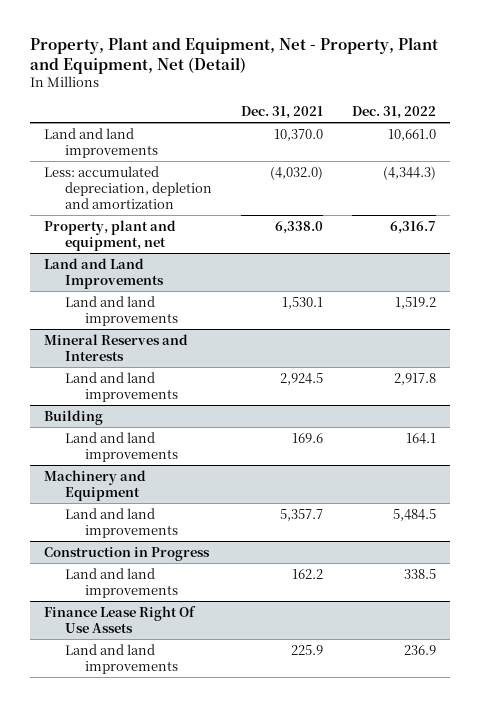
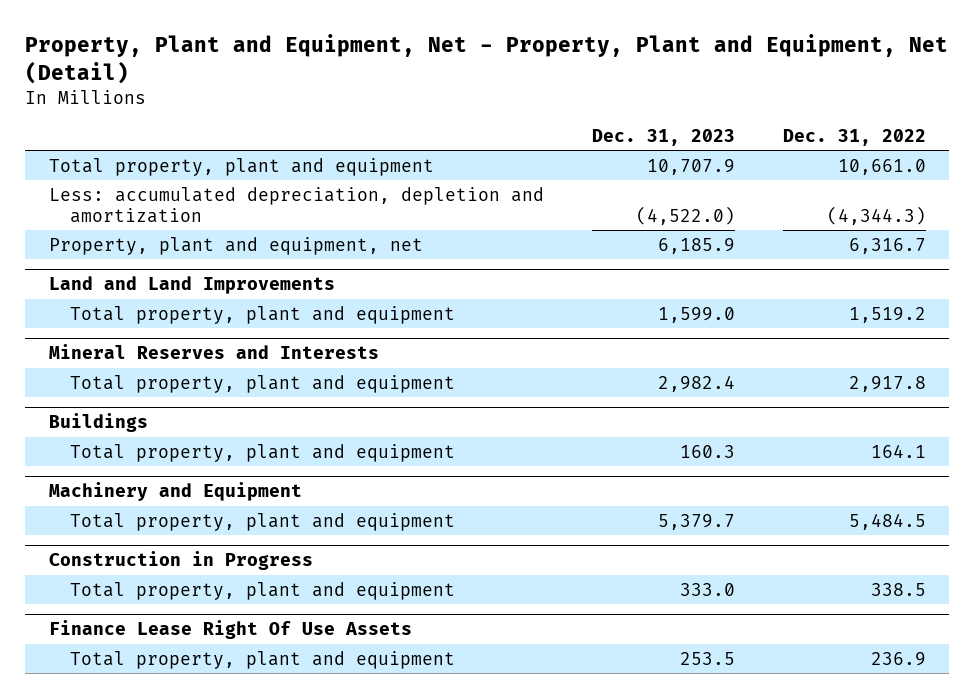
[240,105,323,119] Dec. 31, 2021 -> none
none -> [591,129,735,147] Dec. 31, 2023
[44,127,158,158] Land and land improvements -> [48,157,434,176] Total property, plant and equipment
[64,295,179,326] Land and land improvements -> [70,305,456,324] Total property, plant and equipment
[64,371,179,402] Land and land improvements -> [70,374,456,393] Total property, plant and equipment
[44,409,104,425] Building -> [48,413,148,433] Buildings
[64,431,179,462] Land and land improvements -> [70,443,456,462] Total property, plant and equipment
[64,507,179,538] Land and land improvements -> [70,512,456,531] Total property, plant and equipment
[64,567,179,598] Land and land improvements -> [70,581,456,600] Total property, plant and equipment
[64,643,179,674] Land and land improvements -> [70,650,456,669] Total property, plant and equipment

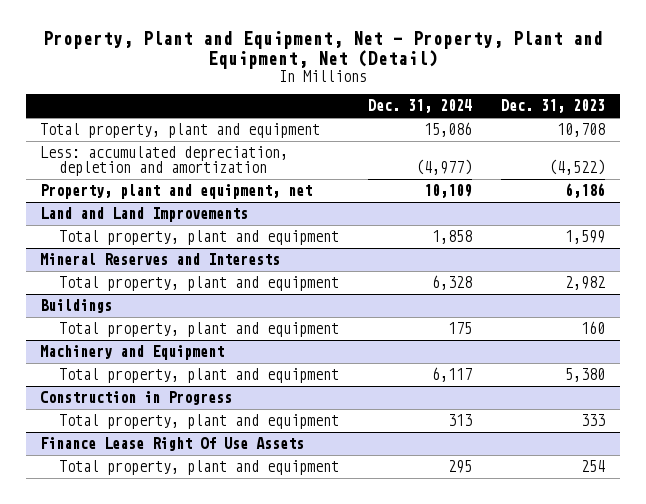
[782,129,926,147] Dec. 31, 2022 -> none
none -> [368,99,473,114] Dec. 31, 2024
[646,158,735,175] 10,707.9 -> [557,123,606,138] 10,708
[635,205,735,225] (4,522.0) -> [549,159,606,176] (4,522)
[657,237,735,254] 6,185.9 -> [565,183,606,199] 6,186
[657,306,735,323] 1,599.0 -> [565,230,606,245] 1,599
[657,374,735,392] 2,982.4 -> [565,276,606,291] 2,982
[679,444,735,458] 160.3 -> [581,321,606,335] 160
[657,513,735,530] 5,379.7 -> [565,368,606,383] 5,380
[679,582,735,596] 333.0 -> [581,414,606,427] 333
[679,651,735,665] 253.5 -> [581,460,606,473] 254

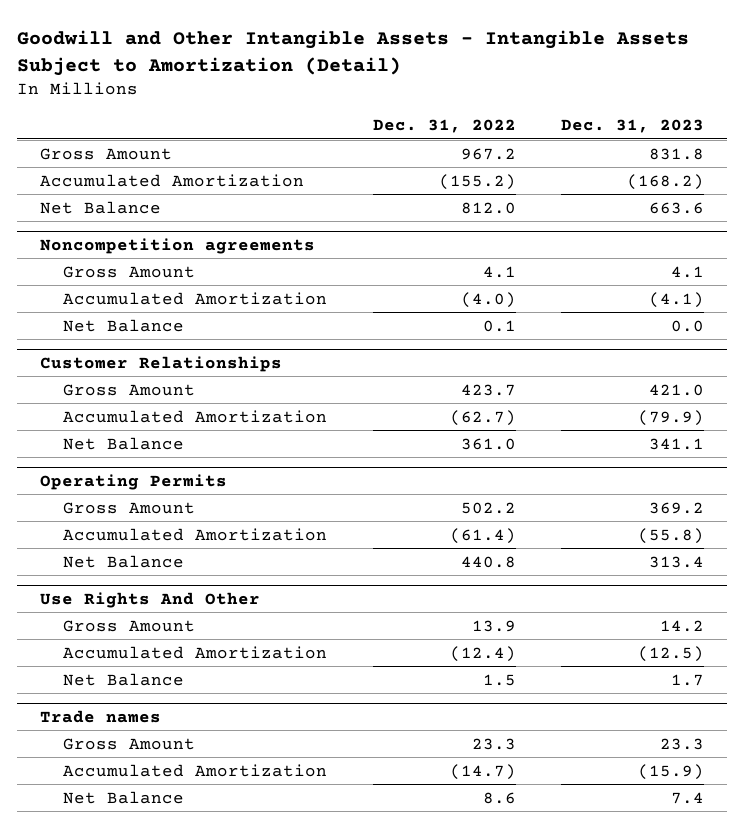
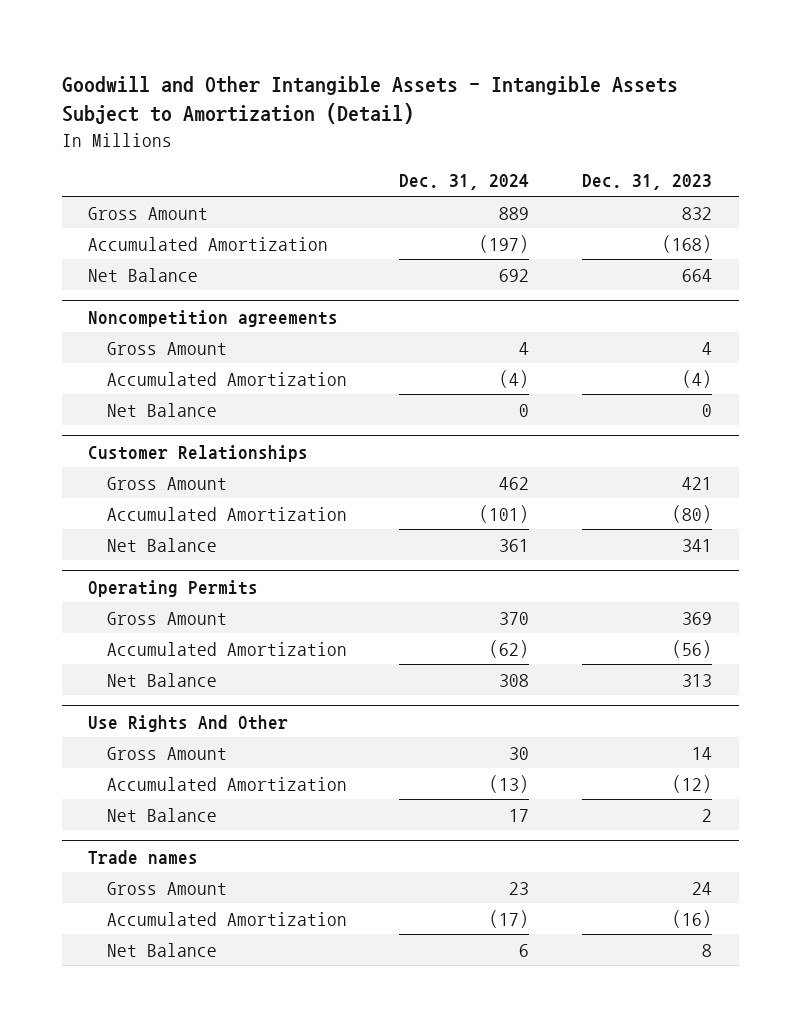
[372,119,516,134] Dec. 31, 2022 -> none
none -> [399,174,530,191] Dec. 31, 2024
[648,147,704,160] 831.8 -> [682,206,713,220] 832
[626,173,704,190] (168.2) -> [662,234,713,253] (168)
[648,201,704,214] 663.6 -> [682,268,713,282] 664
[670,265,704,278] 4.1 -> [702,341,713,355] 4
[648,291,704,308] (4.1) -> [682,369,713,388] (4)
[670,319,704,332] 0.0 -> [702,403,713,417] 0
[648,383,704,396] 421.0 -> [682,476,713,490] 421
[637,409,704,426] (79.9) -> [672,504,713,523] (80)
[648,437,704,450] 341.1 -> [682,538,713,552] 341
[648,501,704,514] 369.2 -> [682,611,713,625] 369
[637,527,704,544] (55.8) -> [672,639,713,658] (56)
[648,555,704,568] 313.4 -> [682,673,713,687] 313
[659,619,704,632] 14.2 -> [692,746,713,760] 14
[637,645,704,662] (12.5) -> [672,774,713,793] (12)
[670,673,704,686] 1.7 -> [702,808,713,822] 2
[659,737,704,750] 23.3 -> [692,881,713,895] 24
[637,763,704,780] (15.9) -> [672,909,713,928] (16)
[670,791,704,804] 7.4 -> [702,943,713,957] 8

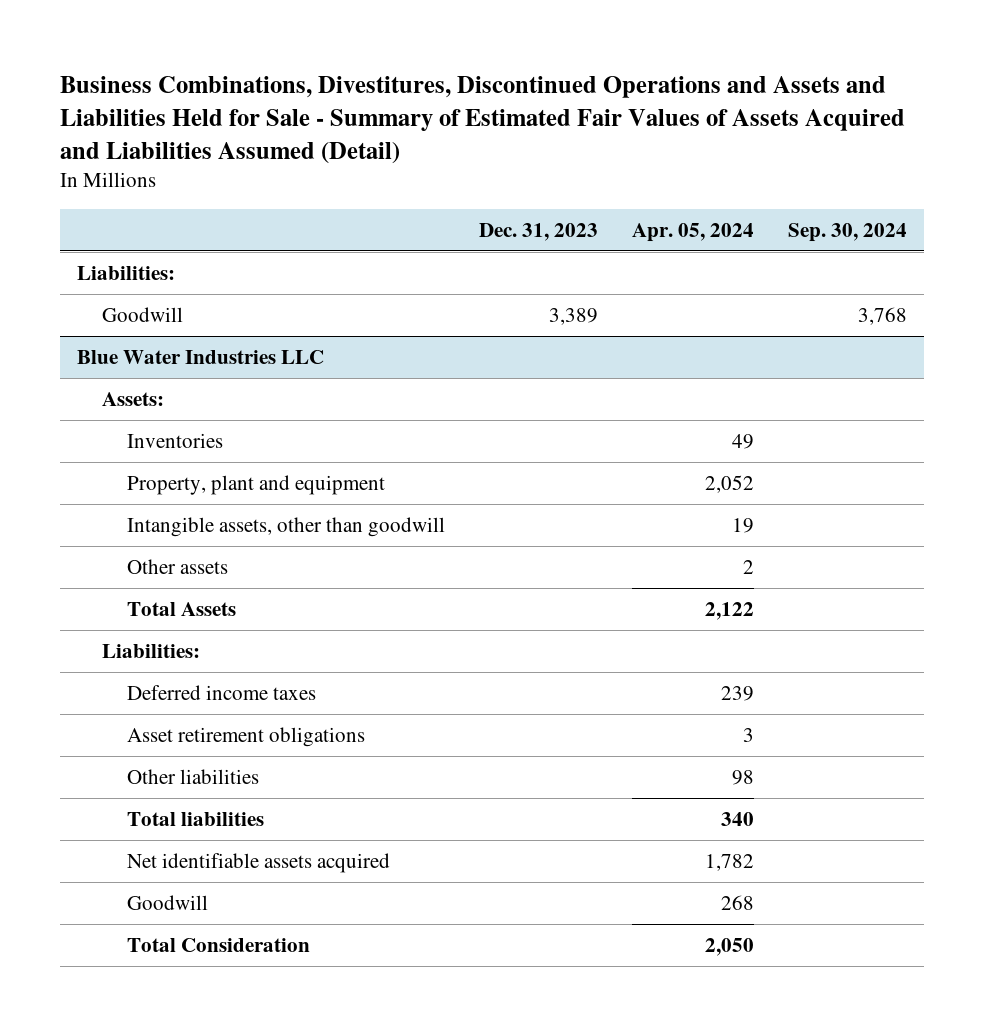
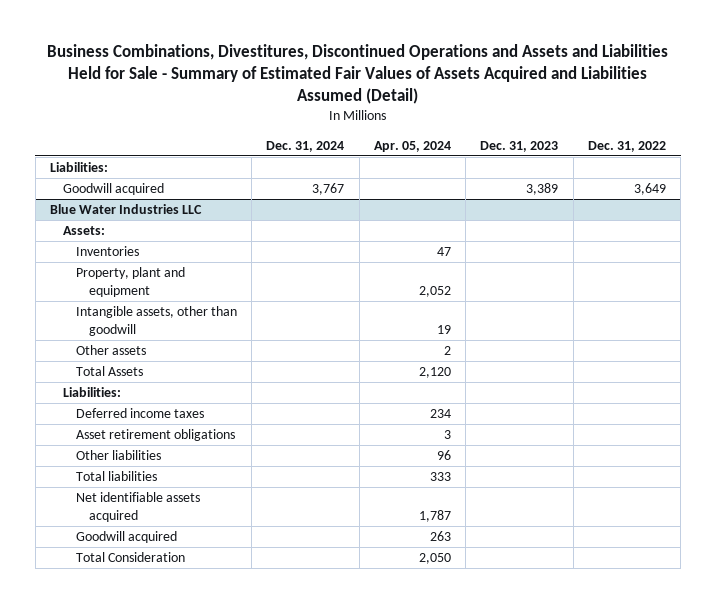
[787,222,907,242] Sep. 30, 2024 -> none
none -> [266,140,345,152] Dec. 31, 2024
none -> [588,140,667,152] Dec. 31, 2022
[101,306,183,322] Goodwill -> [62,183,164,196] Goodwill acquired
[731,433,754,449] 49 -> [436,247,451,257] 47
[704,601,754,620] 2,122 -> [418,367,451,379] 2,120
[720,685,754,701] 239 -> [429,409,451,419] 234
[731,769,754,785] 98 -> [436,450,451,461] 96
[720,811,754,826] 340 -> [429,472,451,482] 333
[704,853,754,871] 1,782 -> [418,509,451,522] 1,787
[126,894,208,910] Goodwill -> [75,531,177,544] Goodwill acquired
[720,894,754,910] 268 -> [429,531,451,542] 263

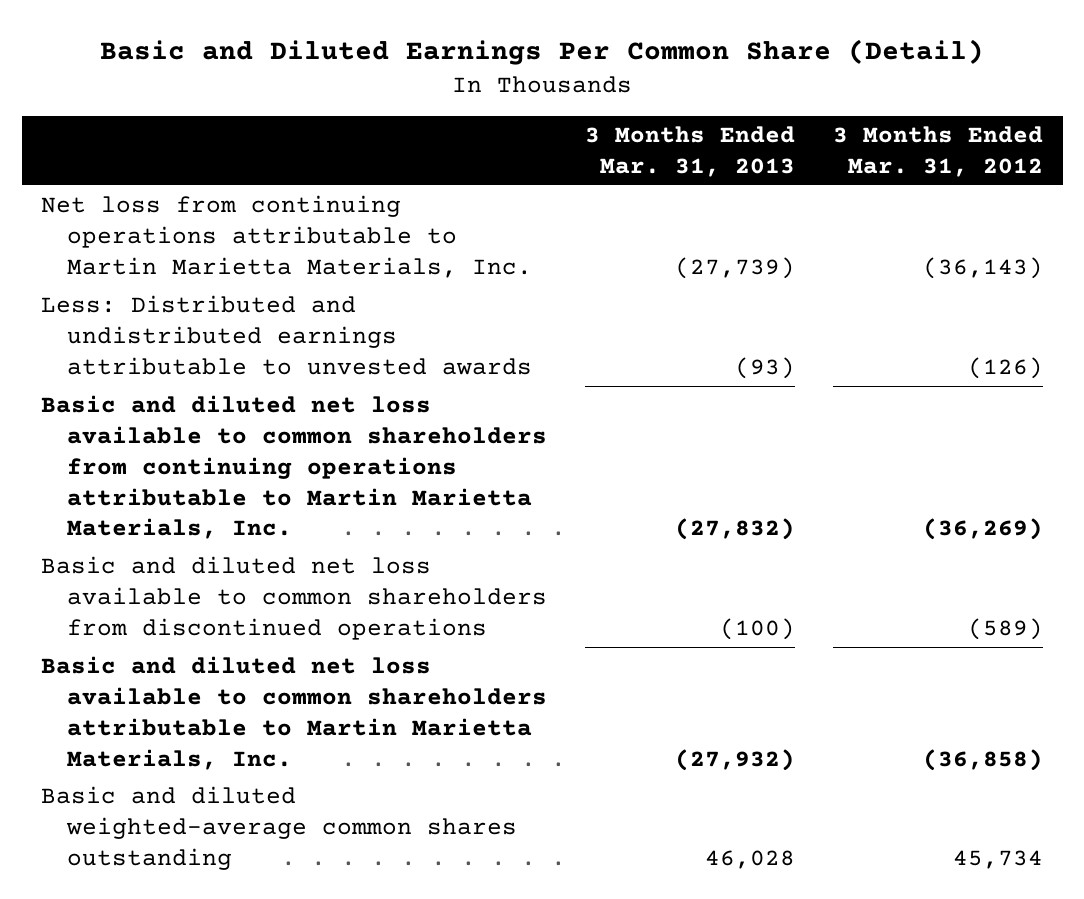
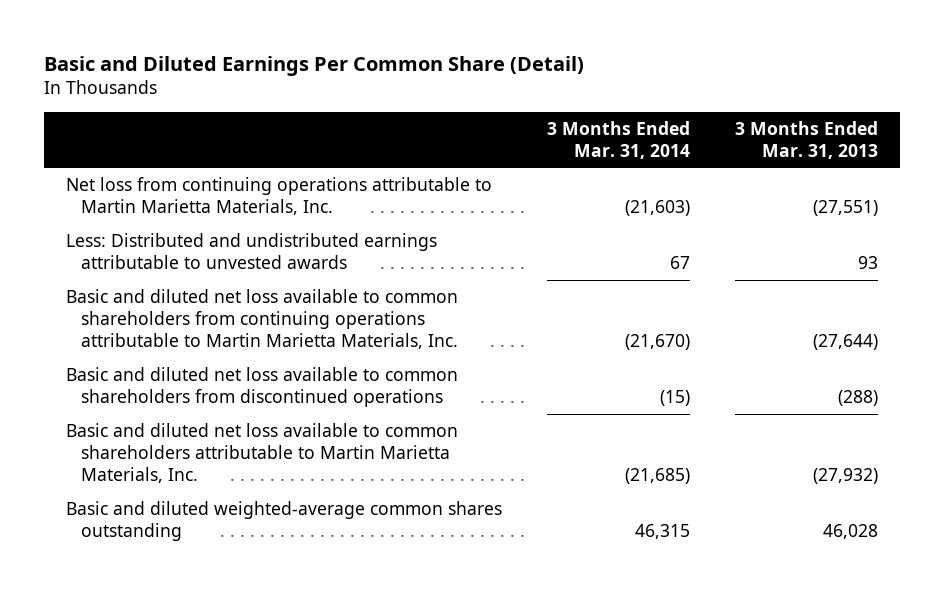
[833,126,1044,178] 3 Months Ended Mar. 31, 2012 -> none
none -> [547,120,691,159] 3 Months Ended Mar. 31, 2014
[675,256,796,279] (27,739) -> [812,200,878,217] (27,551)
[735,356,796,379] (93) -> [857,256,878,270] 93
[675,518,796,541] (27,832) -> [812,334,878,351] (27,644)
[720,617,796,640] (100) -> [837,390,878,407] (288)

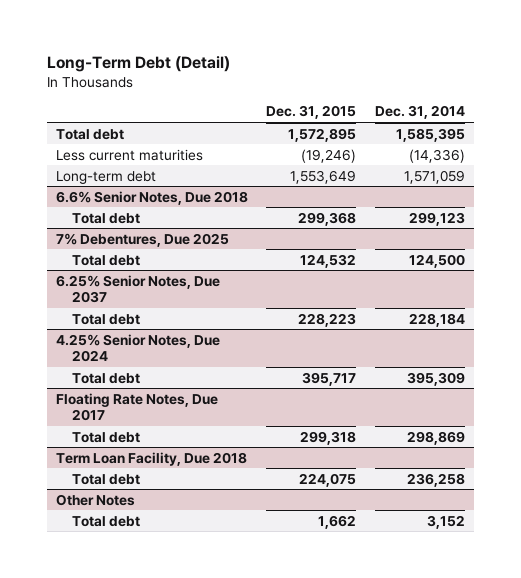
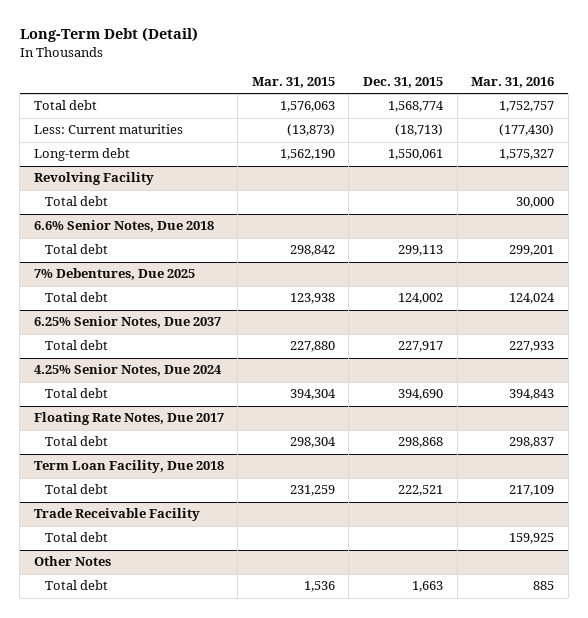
[374,105,465,120] Dec. 31, 2014 -> none
none -> [251,76,335,88] Mar. 31, 2015
none -> [471,76,555,88] Mar. 31, 2016
[288,127,357,142] 1,572,895 -> [388,101,445,113] 1,568,774
[55,148,203,161] Less current maturities -> [33,124,183,135] Less: Current maturities
[301,148,357,163] (19,246) -> [395,124,444,137] (18,713)
[290,169,357,184] 1,553,649 -> [388,149,444,161] 1,550,061
none -> [33,172,154,186] Revolving Facility
none -> [45,196,109,207] Total debt
[298,211,357,226] 299,368 -> [398,245,444,257] 299,113
[300,253,357,268] 124,532 -> [398,293,444,305] 124,002
[298,312,357,327] 228,223 -> [398,341,444,353] 227,917
[302,371,357,386] 395,717 -> [398,389,444,401] 394,690
[300,430,357,445] 299,318 -> [398,437,444,449] 298,868
[299,472,357,487] 224,075 -> [398,485,444,497] 222,521
none -> [33,508,200,522] Trade Receivable Facility
none -> [45,532,109,543] Total debt
[318,514,357,529] 1,662 -> [412,581,444,593] 1,663

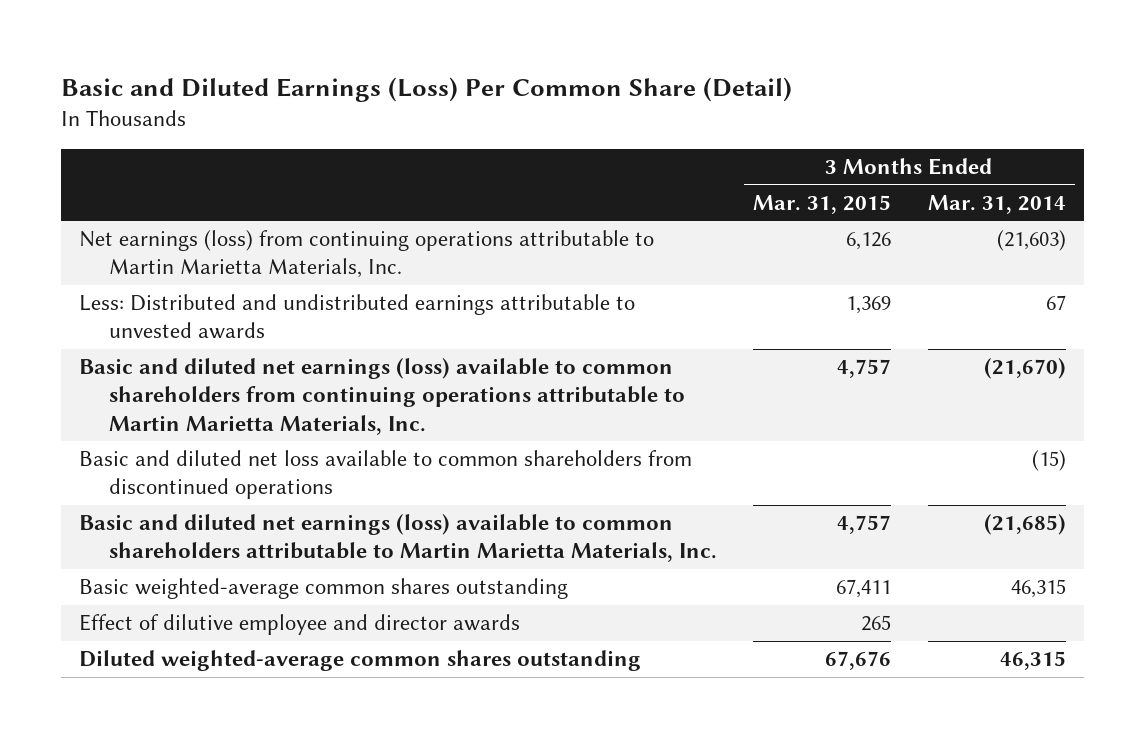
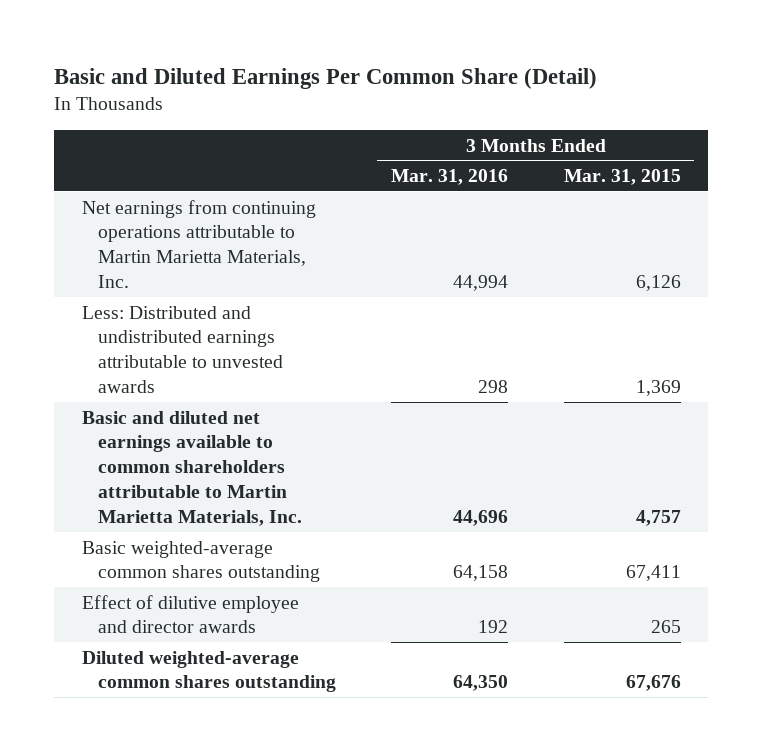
[60,76,792,102] Basic and Diluted Earnings (Loss) Per Common Share (Detail) -> [53,68,597,90] Basic and Diluted Earnings Per Common Share (Detail)
[927,194,1066,214] Mar. 31, 2014 -> none
none -> [391,168,509,185] Mar. 31, 2016
[79,230,655,279] Net earnings (loss) from continuing operations attributable to Martin Marietta Materials, Inc. -> [81,199,316,288] Net earnings from continuing operations attributable to Martin Marietta Materials, Inc.
[79,358,685,435] Basic and diluted net earnings (loss) available to common shareholders from continuing operations attributable to Martin Marietta Materials, Inc. -> none
[79,450,693,500] Basic and diluted net loss available to common shareholders from discontinued operations -> none
[79,514,717,563] Basic and diluted net earnings (loss) available to common shareholders attributable to Martin Marietta Materials, Inc. -> [81,410,302,526] Basic and diluted net earnings available to common shareholders attributable to Martin Marietta Materials, Inc.

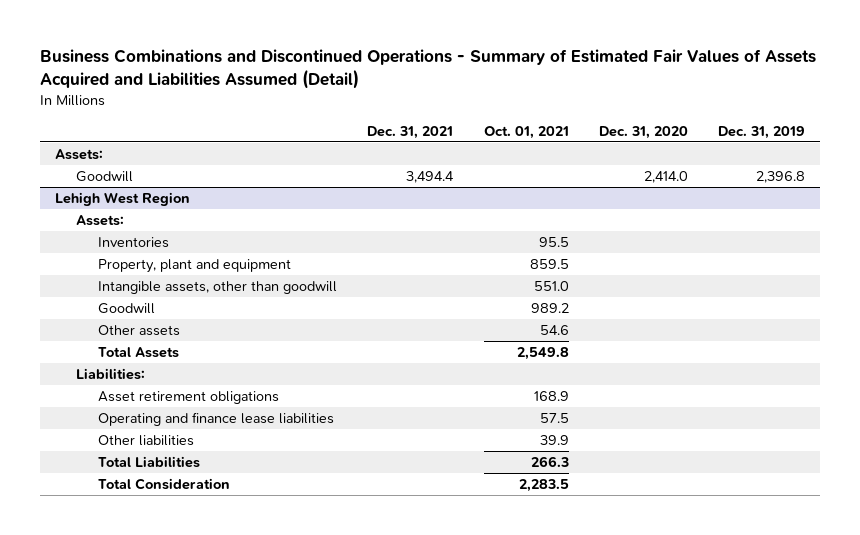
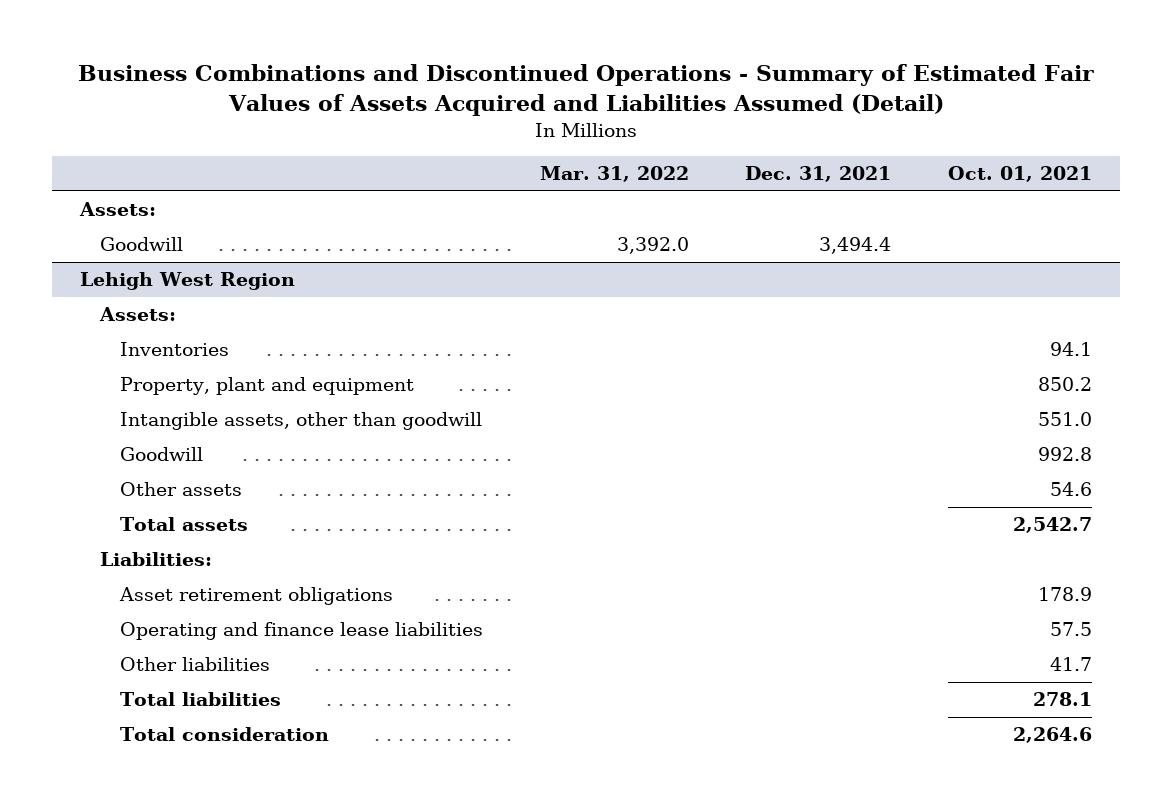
[598,125,688,139] Dec. 31, 2020 -> none
[718,125,806,139] Dec. 31, 2019 -> none
none -> [539,166,689,183] Mar. 31, 2022
[538,237,569,248] 95.5 -> [1049,342,1092,357] 94.1
[529,259,569,270] 859.5 -> [1037,377,1092,392] 850.2
[530,303,569,314] 989.2 -> [1037,447,1092,462] 992.8
[98,347,180,359] Total Assets -> [120,517,249,532] Total assets
[516,347,569,361] 2,549.8 -> [1012,517,1092,534] 2,542.7
[533,391,569,402] 168.9 -> [1037,587,1092,602] 178.9
[539,435,569,446] 39.9 -> [1049,657,1092,672] 41.7
[98,456,201,469] Total Liabilities -> [120,692,282,707] Total liabilities
[530,456,569,468] 266.3 -> [1032,692,1092,707] 278.1
[98,478,231,491] Total Consideration -> [120,727,330,742] Total consideration
[518,479,569,493] 2,283.5 -> [1012,727,1092,744] 2,264.6

